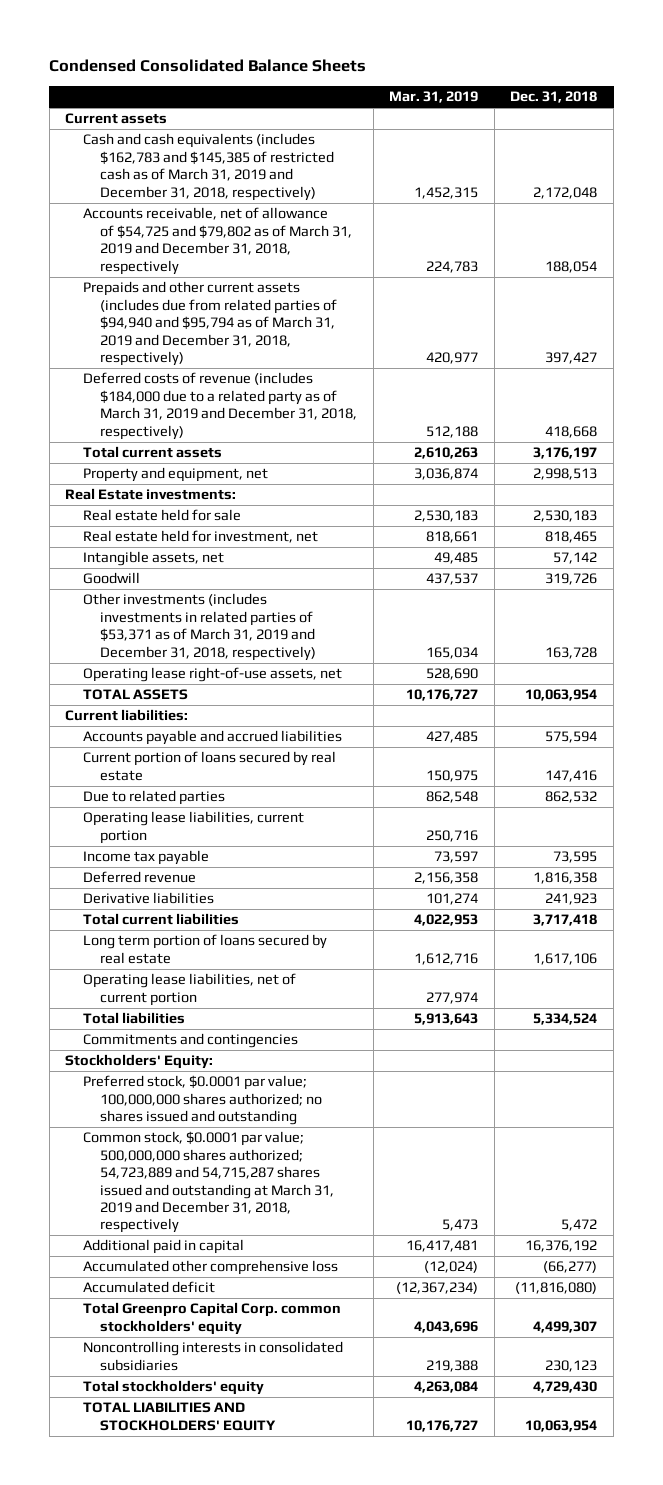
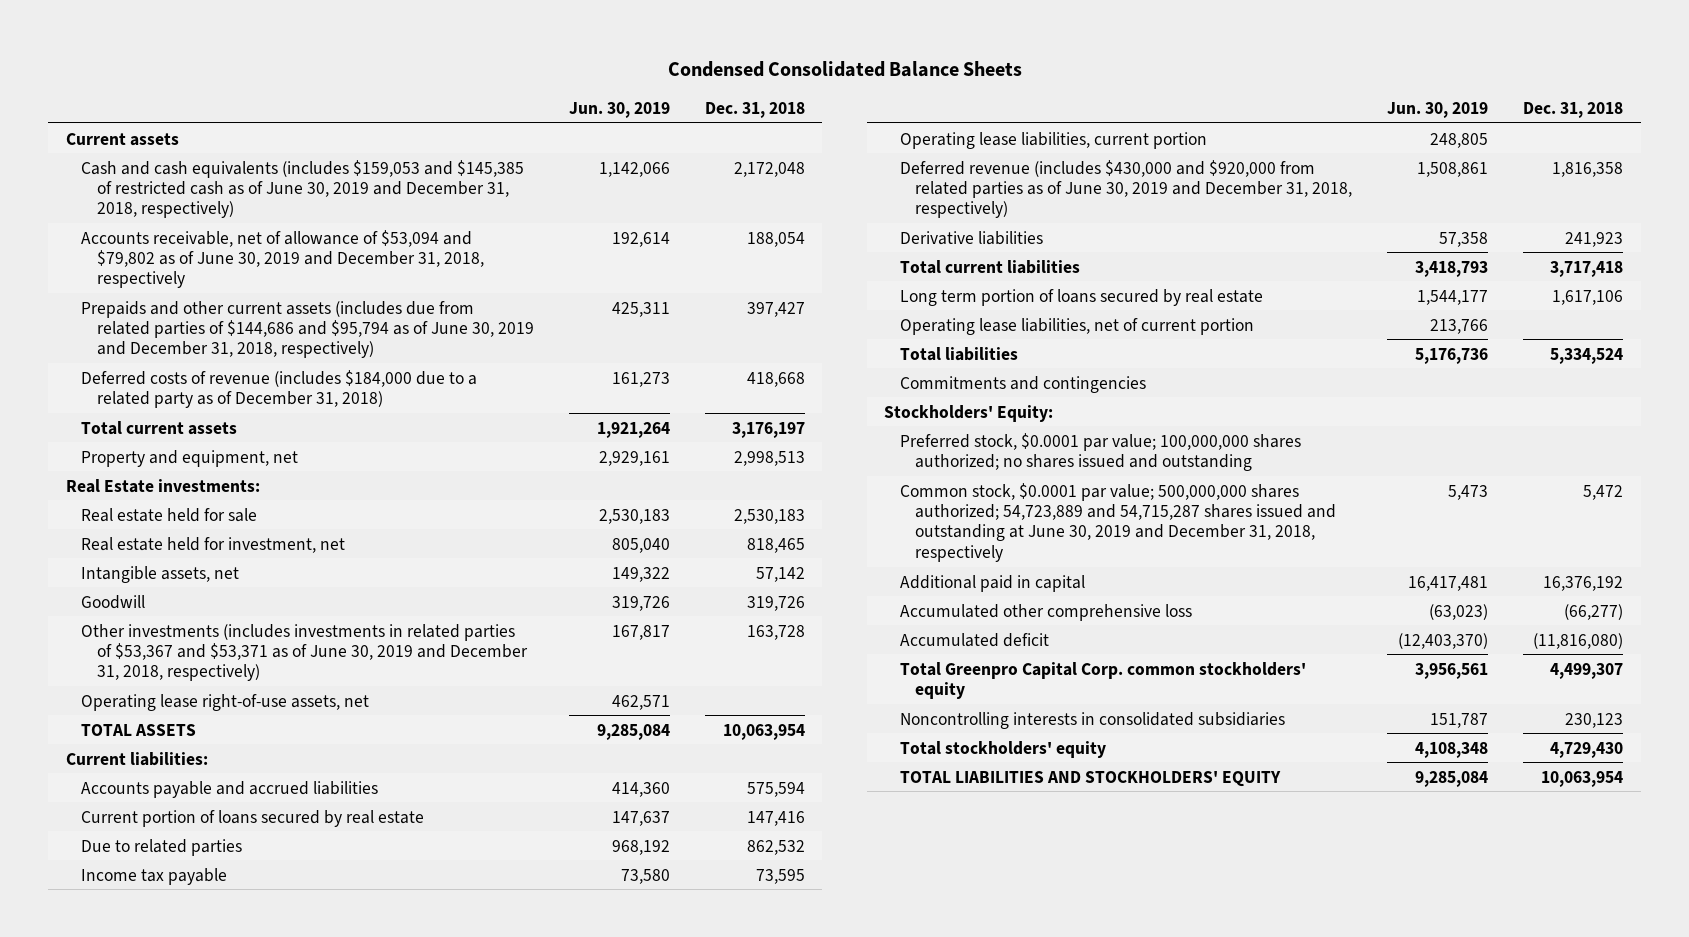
[389,91,479,104] Mar. 31, 2019 -> none
none -> [569,101,671,118] Jun. 30, 2019
[82,133,335,201] Cash and cash equivalents (includes $162,783 and $145,385 of restricted cash as of March 31, 2019 and December 31, 2018, respectively) -> [81,159,525,219] Cash and cash equivalents (includes $159,053 and $145,385 of restricted cash as of June 30, 2019 and December 31, 2018, respectively)
[82,207,353,275] Accounts receivable, net of allowance of $54,725 and $79,802 as of March 31, 2019 and December 31, 2018, respectively -> [81,229,485,289] Accounts receivable, net of allowance of $53,094 and $79,802 as of June 30, 2019 and December 31, 2018, respectively
[82,281,338,366] Prepaids and other current assets (includes due from related parties of $94,940 and $95,794 as of March 31, 2019 and December 31, 2018, respectively) -> [81,300,535,359] Prepaids and other current assets (includes due from related parties of $144,686 and $95,794 as of June 30, 2019 and December 31, 2018, respectively)
[82,372,358,440] Deferred costs of revenue (includes $184,000 due to a related party as of March 31, 2019 and December 31, 2018, respectively) -> [81,369,478,409] Deferred costs of revenue (includes $184,000 due to a related party as of December 31, 2018)
[82,593,317,661] Other investments (includes investments in related parties of $53,371 as of March 31, 2019 and December 31, 2018, respectively) -> [81,623,529,682] Other investments (includes investments in related parties of $53,367 and $53,371 as of June 30, 2019 and December 31, 2018, respectively)
[82,811,304,844] Operating lease liabilities, current portion -> [899,131,1207,149] Operating lease liabilities, current portion
[82,871,196,884] Deferred revenue -> [899,159,1353,219] Deferred revenue (includes $430,000 and $920,000 from related parties as of June 30, 2019 and December 31, 2018, respectively)
[82,1131,335,1234] Common stock, $0.0001 par value; 500,000,000 shares authorized; 54,723,889 and 54,715,287 shares issued and outstanding at March 31, 2019 and December 31, 2018, respectively -> [899,482,1337,562] Common stock, $0.0001 par value; 500,000,000 shares authorized; 54,723,889 and 54,715,287 shares issued and outstanding at June 30, 2019 and December 31, 2018, respectively

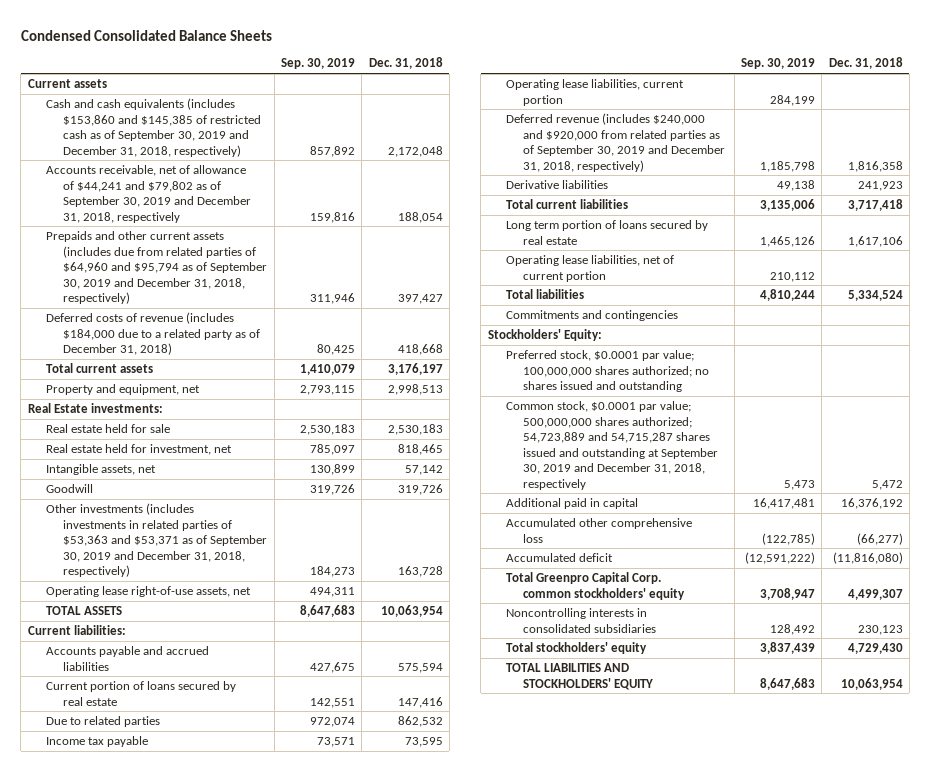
[569,101,671,118] Jun. 30, 2019 -> none
none -> [281,58,356,70] Sep. 30, 2019
[81,159,525,219] Cash and cash equivalents (includes $159,053 and $145,385 of restricted cash as of June 30, 2019 and December 31, 2018, respectively) -> [45,98,262,157] Cash and cash equivalents (includes $153,860 and $145,385 of restricted cash as of September 30, 2019 and December 31, 2018, respectively)
[81,229,485,289] Accounts receivable, net of allowance of $53,094 and $79,802 as of June 30, 2019 and December 31, 2018, respectively -> [45,165,252,223] Accounts receivable, net of allowance of $44,241 and $79,802 as of September 30, 2019 and December 31, 2018, respectively
[81,300,535,359] Prepaids and other current assets (includes due from related parties of $144,686 and $95,794 as of June 30, 2019 and December 31, 2018, respectively) -> [45,231,268,305] Prepaids and other current assets (includes due from related parties of $64,960 and $95,794 as of September 30, 2019 and December 31, 2018, respectively)
[81,623,529,682] Other investments (includes investments in related parties of $53,367 and $53,371 as of June 30, 2019 and December 31, 2018, respectively) -> [45,503,268,578] Other investments (includes investments in related parties of $53,363 and $53,371 as of September 30, 2019 and December 31, 2018, respectively)
[899,159,1353,219] Deferred revenue (includes $430,000 and $920,000 from related parties as of June 30, 2019 and December 31, 2018, respectively) -> [505,113,726,172] Deferred revenue (includes $240,000 and $920,000 from related parties as of September 30, 2019 and December 31, 2018, respectively)
[899,482,1337,562] Common stock, $0.0001 par value; 500,000,000 shares authorized; 54,723,889 and 54,715,287 shares issued and outstanding at June 30, 2019 and December 31, 2018, respectively -> [505,401,719,490] Common stock, $0.0001 par value; 500,000,000 shares authorized; 54,723,889 and 54,715,287 shares issued and outstanding at September 30, 2019 and December 31, 2018, respectively

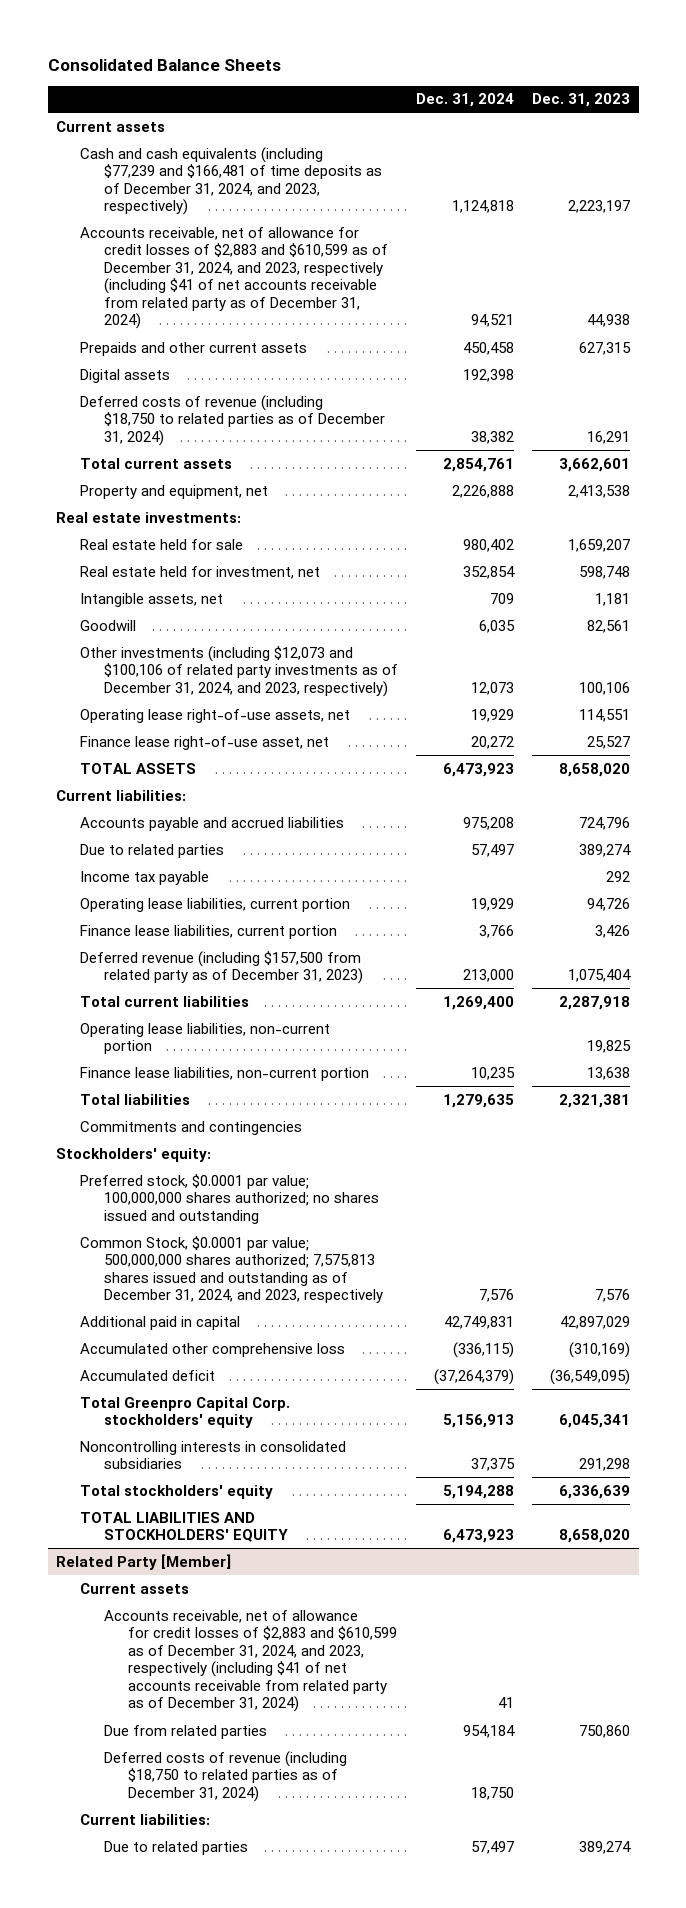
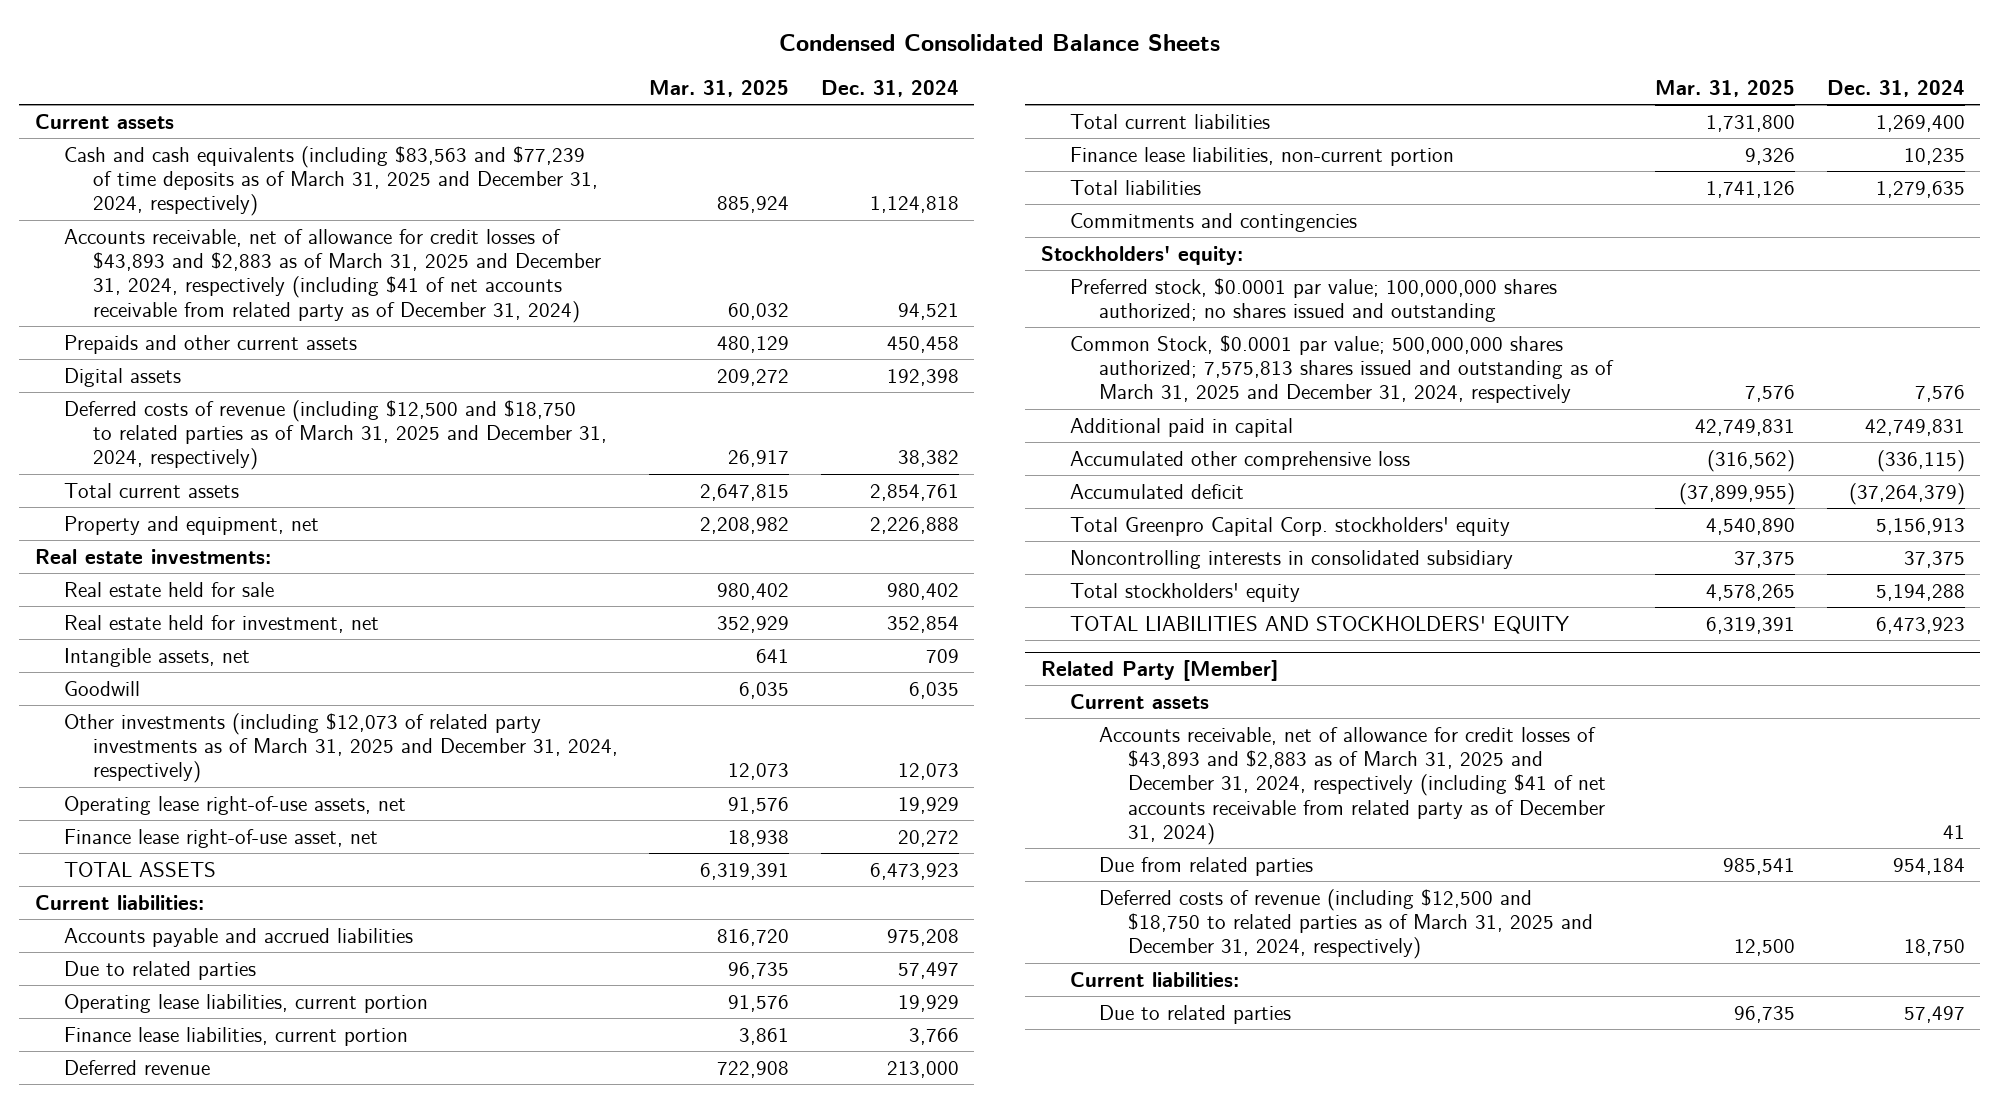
[47,58,281,71] Consolidated Balance Sheets -> [778,33,1220,51] Condensed Consolidated Balance Sheets
[531,93,630,108] Dec. 31, 2023 -> none
none -> [649,80,790,98] Mar. 31, 2025
[80,146,382,216] Cash and cash equivalents (including $77,239 and $166,481 of time deposits as of December 31, 2024, and 2023, respectively) -> [63,145,598,217] Cash and cash equivalents (including $83,563 and $77,239 of time deposits as of March 31, 2025 and December 31, 2024, respectively)
[80,226,388,330] Accounts receivable, net of allowance for credit losses of $2,883 and $610,599 as of December 31, 2024, and 2023, respectively (including $41 of net accounts receivable from related party as of December 31, 2024) -> [63,228,601,323] Accounts receivable, net of allowance for credit losses of $43,893 and $2,883 as of March 31, 2025 and December 31, 2024, respectively (including $41 of net accounts receivable from related party as of December 31, 2024)
[80,394,385,446] Deferred costs of revenue (including $18,750 to related parties as of December 31, 2024) -> [63,399,607,471] Deferred costs of revenue (including $12,500 and $18,750 to related parties as of March 31, 2025 and December 31, 2024, respectively)
[80,645,398,697] Other investments (including $12,073 and $100,106 of related party investments as of December 31, 2024, and 2023, respectively) -> [63,712,618,784] Other investments (including $12,073 of related party investments as of March 31, 2025 and December 31, 2024, respectively)
[80,870,210,885] Income tax payable -> none
[80,950,363,985] Deferred revenue (including $157,500 from related party as of December 31, 2023) -> [63,1059,210,1075] Deferred revenue
[80,1022,331,1055] Operating lease liabilities, non-current portion -> none
[80,1235,383,1304] Common Stock, $0.0001 par value; 500,000,000 shares authorized; 7,575,813 shares issued and outstanding as of December 31, 2024, and 2023, respectively -> [1069,334,1614,404] Common Stock, $0.0001 par value; 500,000,000 shares authorized; 7,575,813 shares issued and outstanding as of March 31, 2025 and December 31, 2024, respectively
[80,1440,347,1470] Noncontrolling interests in consolidated subsidiaries -> [1069,549,1513,569] Noncontrolling interests in consolidated subsidiary
[103,1609,397,1713] Accounts receivable, net of allowance for credit losses of $2,883 and $610,599 as of December 31, 2024, and 2023, respectively (including $41 of net accounts receivable from related party as of December 31, 2024) -> [1098,726,1606,845] Accounts receivable, net of allowance for credit losses of $43,893 and $2,883 as of March 31, 2025 and December 31, 2024, respectively (including $41 of net accounts receivable from related party as of December 31, 2024)
[103,1750,347,1802] Deferred costs of revenue (including $18,750 to related parties as of December 31, 2024) -> [1098,888,1593,960] Deferred costs of revenue (including $12,500 and $18,750 to related parties as of March 31, 2025 and December 31, 2024, respectively)

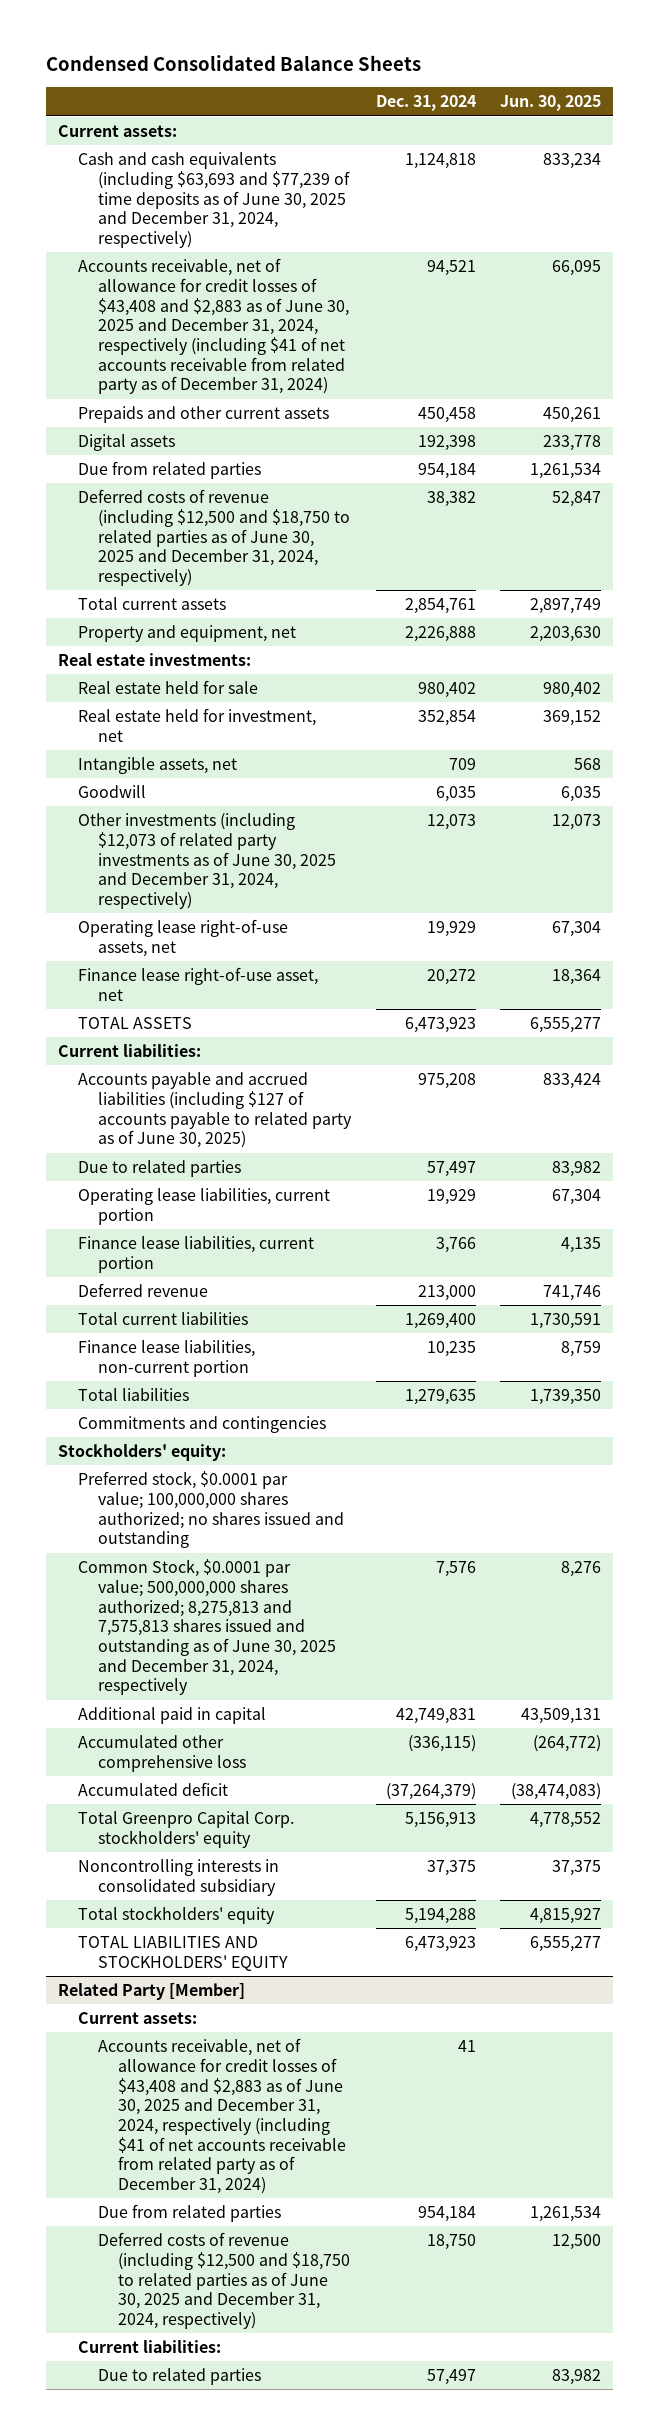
[649,80,790,98] Mar. 31, 2025 -> none
none -> [500,95,602,112] Jun. 30, 2025
[34,113,174,129] Current assets -> [58,125,178,138] Current assets:
[63,145,598,217] Cash and cash equivalents (including $83,563 and $77,239 of time deposits as of March 31, 2025 and December 31, 2024, respectively) -> [78,152,351,248] Cash and cash equivalents (including $63,693 and $77,239 of time deposits as of June 30, 2025 and December 31, 2024, respectively)
[63,228,601,323] Accounts receivable, net of allowance for credit losses of $43,893 and $2,883 as of March 31, 2025 and December 31, 2024, respectively (including $41 of net accounts receivable from related party as of December 31, 2024) -> [78,258,350,395] Accounts receivable, net of allowance for credit losses of $43,408 and $2,883 as of June 30, 2025 and December 31, 2024, respectively (including $41 of net accounts receivable from related party as of December 31, 2024)
none -> [78,461,262,480] Due from related parties
[63,399,607,471] Deferred costs of revenue (including $12,500 and $18,750 to related parties as of March 31, 2025 and December 31, 2024, respectively) -> [78,489,351,586] Deferred costs of revenue (including $12,500 and $18,750 to related parties as of June 30, 2025 and December 31, 2024, respectively)
[63,712,618,784] Other investments (including $12,073 of related party investments as of March 31, 2025 and December 31, 2024, respectively) -> [78,813,337,909] Other investments (including $12,073 of related party investments as of June 30, 2025 and December 31, 2024, respectively)
[63,927,413,947] Accounts payable and accrued liabilities -> [78,1072,353,1149] Accounts payable and accrued liabilities (including $127 of accounts payable to related party as of June 30, 2025)
[1069,334,1614,404] Common Stock, $0.0001 par value; 500,000,000 shares authorized; 7,575,813 shares issued and outstanding as of March 31, 2025 and December 31, 2024, respectively -> [78,1559,337,1696] Common Stock, $0.0001 par value; 500,000,000 shares authorized; 8,275,813 and 7,575,813 shares issued and outstanding as of June 30, 2025 and December 31, 2024, respectively
[1069,693,1209,709] Current assets -> [78,2012,198,2025] Current assets:
[1098,726,1606,845] Accounts receivable, net of allowance for credit losses of $43,893 and $2,883 as of March 31, 2025 and December 31, 2024, respectively (including $41 of net accounts receivable from related party as of December 31, 2024) -> [98,2038,347,2195] Accounts receivable, net of allowance for credit losses of $43,408 and $2,883 as of June 30, 2025 and December 31, 2024, respectively (including $41 of net accounts receivable from related party as of December 31, 2024)
[1098,888,1593,960] Deferred costs of revenue (including $12,500 and $18,750 to related parties as of March 31, 2025 and December 31, 2024, respectively) -> [98,2232,351,2329] Deferred costs of revenue (including $12,500 and $18,750 to related parties as of June 30, 2025 and December 31, 2024, respectively)

